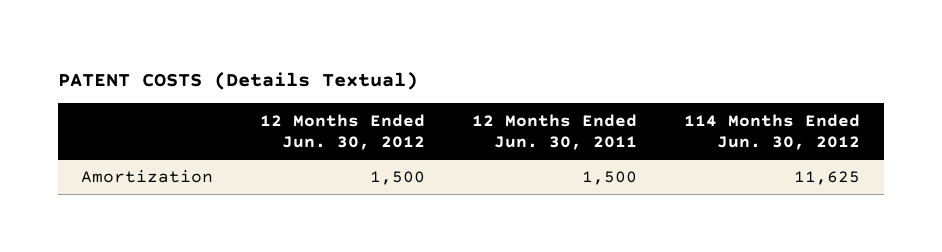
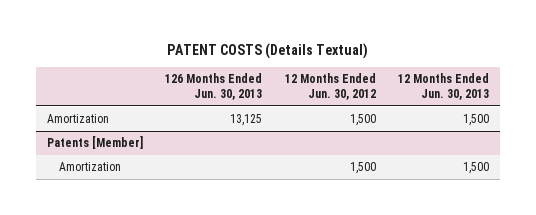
[472,113,638,151] 12 Months Ended Jun. 30, 2011 -> none
[684,113,861,151] 114 Months Ended Jun. 30, 2012 -> none
none -> [165,72,263,101] 126 Months Ended Jun. 30, 2013
none -> [398,72,490,101] 12 Months Ended Jun. 30, 2013
none -> [47,136,144,150] Patents [Member]
none -> [58,162,121,172] Amortization

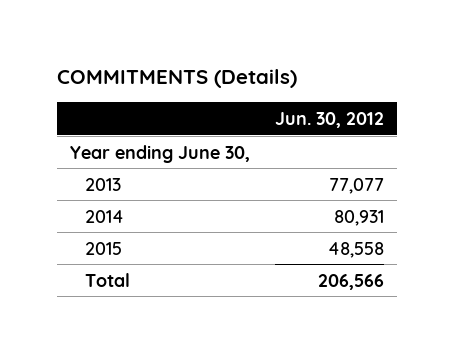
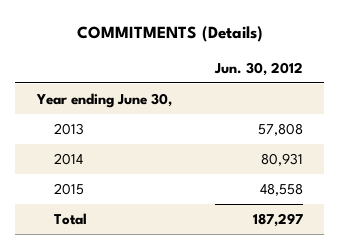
[329,177,385,194] 77,077 -> [257,122,303,136] 57,808
[318,273,385,290] 206,566 -> [252,212,303,227] 187,297

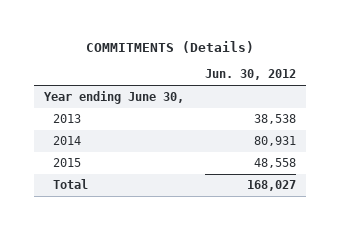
[257,122,303,136] 57,808 -> [253,114,296,125] 38,538
[252,212,303,227] 187,297 -> [246,180,296,192] 168,027

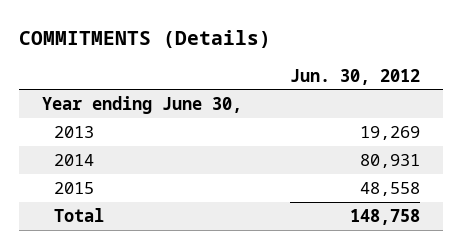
[253,114,296,125] 38,538 -> [359,125,420,140] 19,269
[246,180,296,192] 168,027 -> [349,208,420,225] 148,758

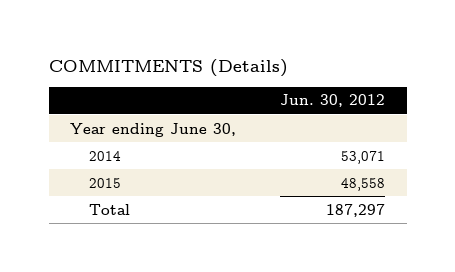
[54,125,95,138] 2013 -> none
[359,153,420,168] 80,931 -> [340,150,385,164] 53,071
[349,208,420,225] 148,758 -> [325,203,385,217] 187,297

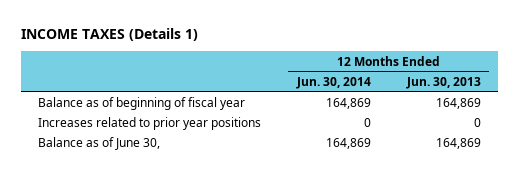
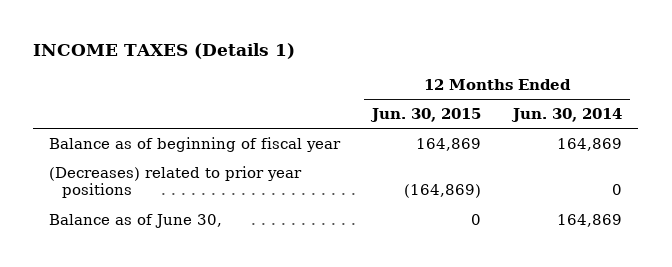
[405,77,481,90] Jun. 30, 2013 -> none
none -> [370,108,482,123] Jun. 30, 2015
[38,117,262,131] Increases related to prior year positions -> [49,165,303,199] (Decreases) related to prior year positions

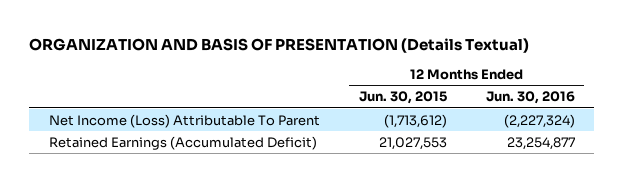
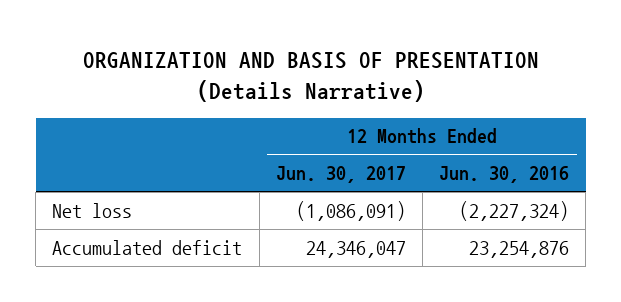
[29,37,530,53] ORGANIZATION AND BASIS OF PRESENTATION (Details Textual) -> [82,51,539,102] ORGANIZATION AND BASIS OF PRESENTATION (Details Narrative)
[358,91,447,105] Jun. 30, 2015 -> none
none -> [275,166,406,184] Jun. 30, 2017
[48,114,320,129] Net Income (Loss) Attributable To Parent -> [52,202,133,218] Net loss
[48,136,317,151] Retained Earnings (Accumulated Deficit) -> [52,239,243,255] Accumulated deficit
[506,137,575,151] 23,254,877 -> [468,240,569,258] 23,254,876

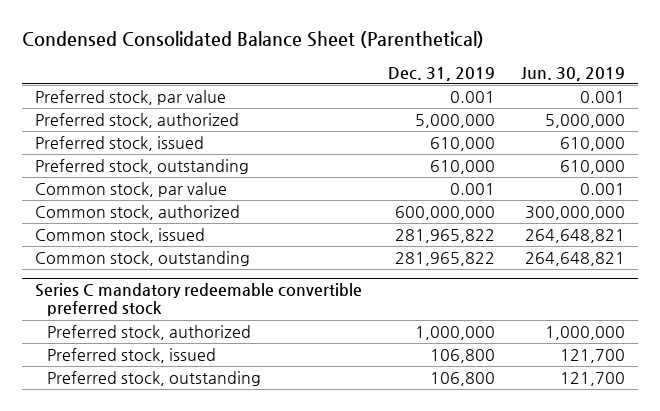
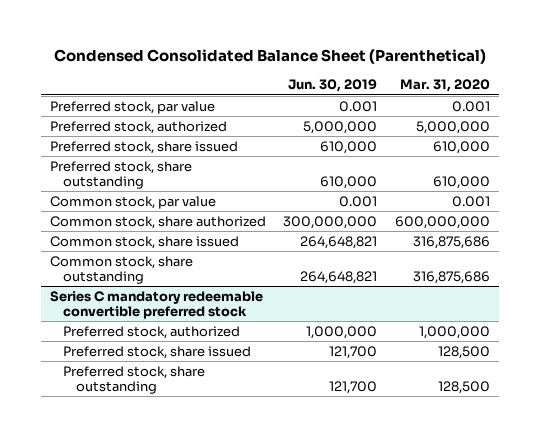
[387,66,495,81] Dec. 31, 2019 -> none
none -> [399,79,490,93] Mar. 31, 2020
[34,136,204,152] Preferred stock, issued -> [49,140,238,154] Preferred stock, share issued
[34,159,249,175] Preferred stock, outstanding -> [49,160,192,189] Preferred stock, share outstanding
[34,205,240,221] Common stock, authorized -> [49,215,266,229] Common stock, share authorized
[34,228,205,244] Common stock, issued -> [49,235,239,249] Common stock, share issued
[34,251,250,267] Common stock, outstanding -> [49,255,193,284] Common stock, share outstanding
[47,348,217,364] Preferred stock, issued -> [63,345,252,359] Preferred stock, share issued
[47,371,262,387] Preferred stock, outstanding -> [63,365,206,394] Preferred stock, share outstanding

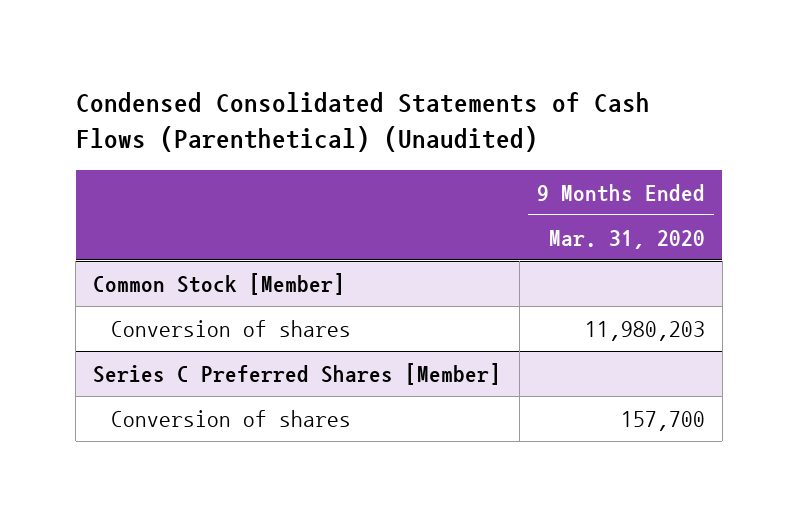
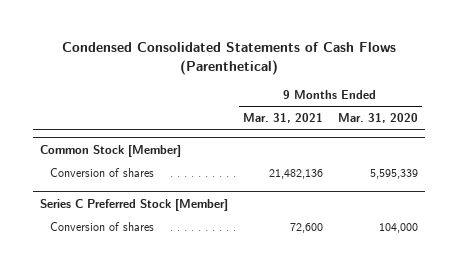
[75,92,650,152] Condensed Consolidated Statements of Cash Flows (Parenthetical) (Unaudited) -> [62,41,397,75] Condensed Consolidated Statements of Cash Flows (Parenthetical)
none -> [243,113,324,124] Mar. 31, 2021
[584,320,705,341] 11,980,203 -> [369,168,418,179] 5,595,339
[93,362,502,385] Series C Preferred Shares [Member] -> [40,198,229,211] Series C Preferred Stock [Member]
[620,410,705,431] 157,700 -> [378,222,418,233] 104,000

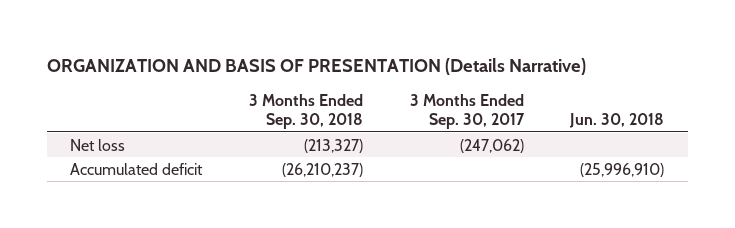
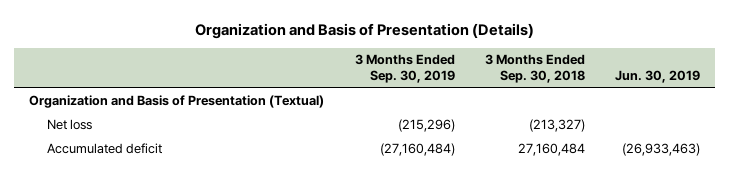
[47,57,587,75] ORGANIZATION AND BASIS OF PRESENTATION (Details Narrative) -> [194,22,534,39] Organization and Basis of Presentation (Details)
[409,93,525,130] 3 Months Ended Sep. 30, 2017 -> none
[569,113,665,129] Jun. 30, 2018 -> none
none -> [354,54,455,83] 3 Months Ended Sep. 30, 2019
none -> [614,69,700,83] Jun. 30, 2019
none -> [29,94,325,108] Organization and Basis of Presentation (Textual)
[282,162,364,177] (26,210,237) -> [517,142,585,156] 27,160,484

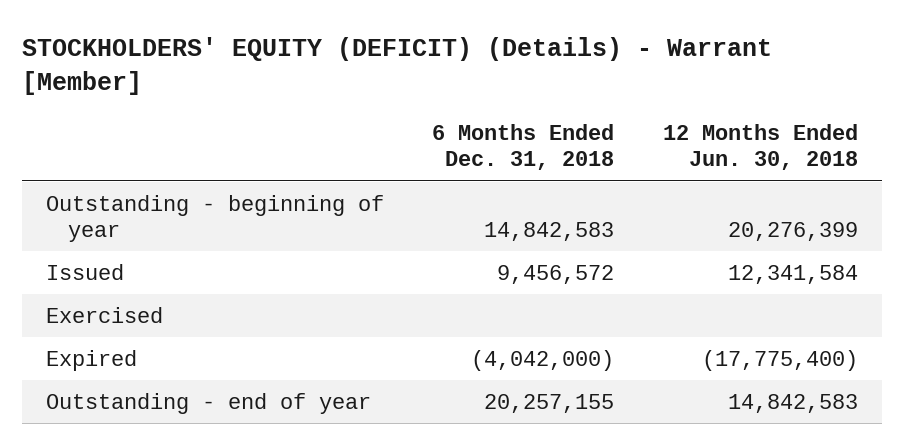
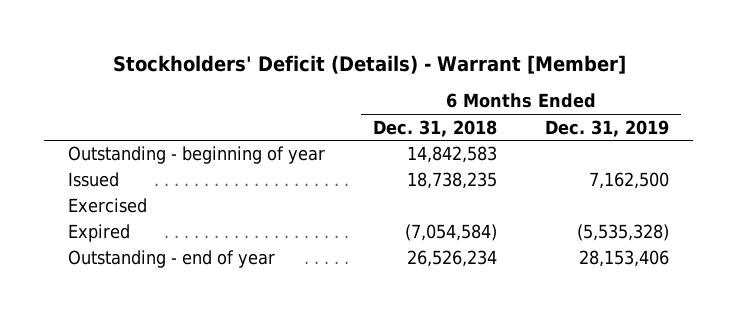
[21,36,772,95] STOCKHOLDERS' EQUITY (DEFICIT) (Details) - Warrant [Member] -> [112,54,626,74] Stockholders' Deficit (Details) - Warrant [Member]
[662,124,858,171] 12 Months Ended Jun. 30, 2018 -> none
none -> [545,119,670,137] Dec. 31, 2019
[497,264,615,284] 9,456,572 -> [407,172,498,190] 18,738,235
[471,349,615,371] (4,042,000) -> [405,224,498,242] (7,054,584)
[484,393,615,413] 20,257,155 -> [407,250,498,268] 26,526,234

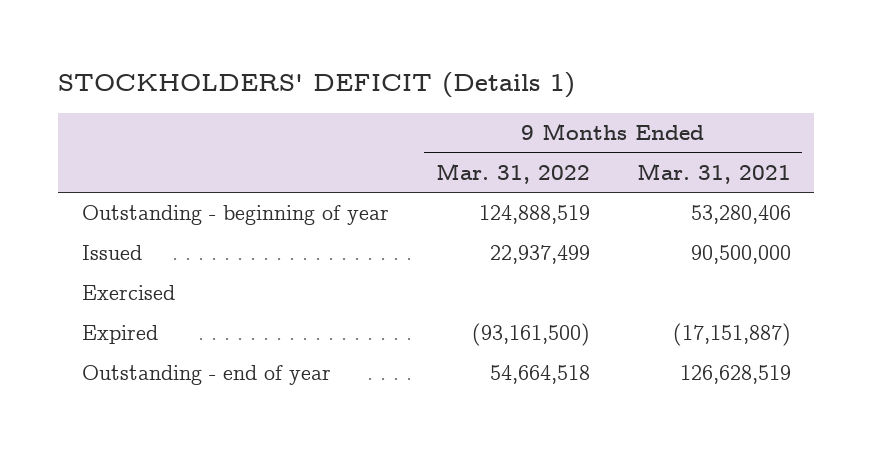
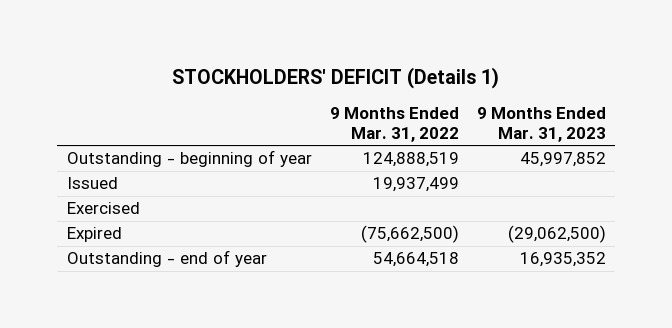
[636,162,791,184] Mar. 31, 2021 -> none
none -> [476,106,606,142] 9 Months Ended Mar. 31, 2023
[489,245,590,265] 22,937,499 -> [372,177,459,193] 19,937,499
[471,323,590,347] (93,161,500) -> [360,225,459,244] (75,662,500)

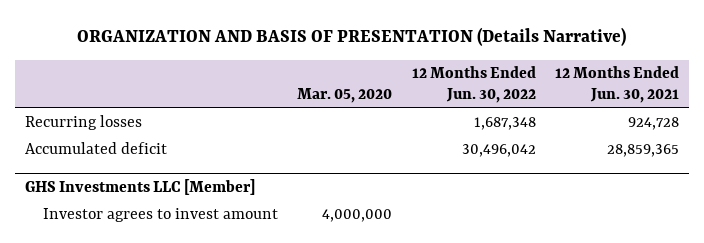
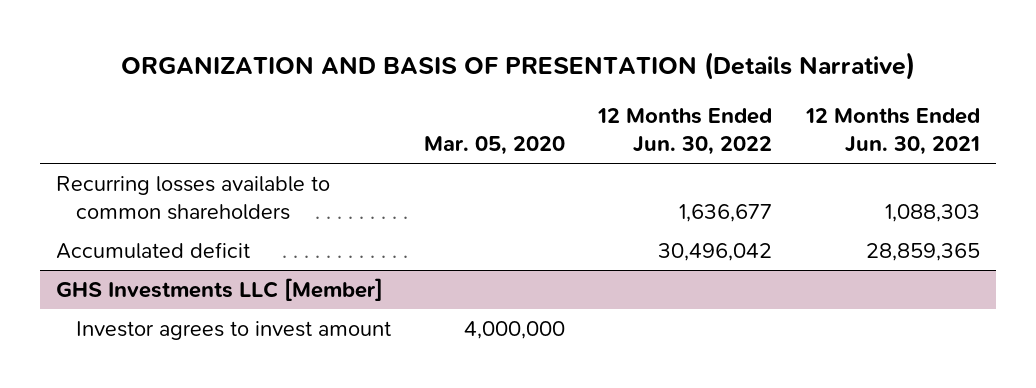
[25,115,143,131] Recurring losses -> none
none -> [56,176,331,221] Recurring losses available to common shareholders

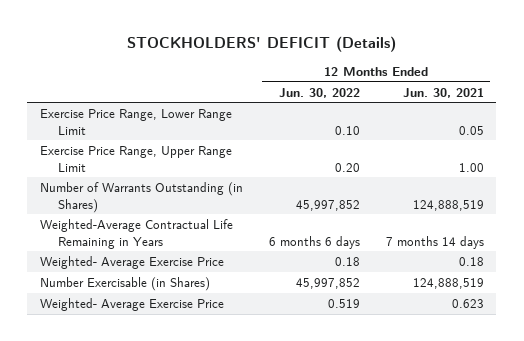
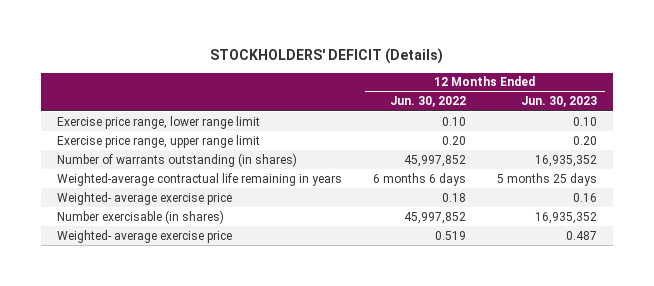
[402,87,484,98] Jun. 30, 2021 -> none
none -> [521,96,598,108] Jun. 30, 2023
[40,109,233,135] Exercise Price Range, Lower Range Limit -> [56,115,260,129] Exercise price range, lower range limit
[40,146,233,172] Exercise Price Range, Upper Range Limit -> [56,134,260,148] Exercise price range, upper range limit
[40,182,244,213] Number of Warrants Outstanding (in Shares) -> [56,152,297,167] Number of warrants outstanding (in shares)
[40,219,234,249] Weighted-Average Contractual Life Remaining in Years -> [56,172,342,186] Weighted-average contractual life remaining in years
[40,256,225,270] Weighted- Average Exercise Price -> [56,191,232,205] Weighted- average exercise price
[40,277,211,292] Number Exercisable (in Shares) -> [56,209,224,224] Number exercisable (in shares)
[40,298,225,312] Weighted- Average Exercise Price -> [56,229,232,243] Weighted- average exercise price

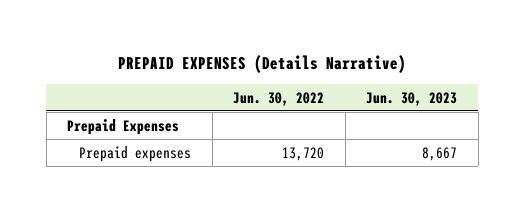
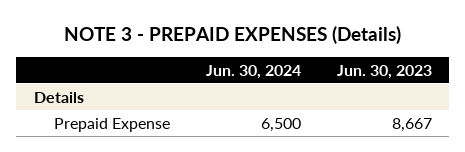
[118,55,407,74] PREPAID EXPENSES (Details Narrative) -> [63,25,401,44] NOTE 3 - PREPAID EXPENSES (Details)
[233,91,325,106] Jun. 30, 2022 -> none
none -> [205,64,301,79] Jun. 30, 2024
[67,118,180,135] Prepaid Expenses -> none
none -> [33,91,84,103] Details
[79,145,192,162] Prepaid expenses -> [54,117,171,132] Prepaid Expense

